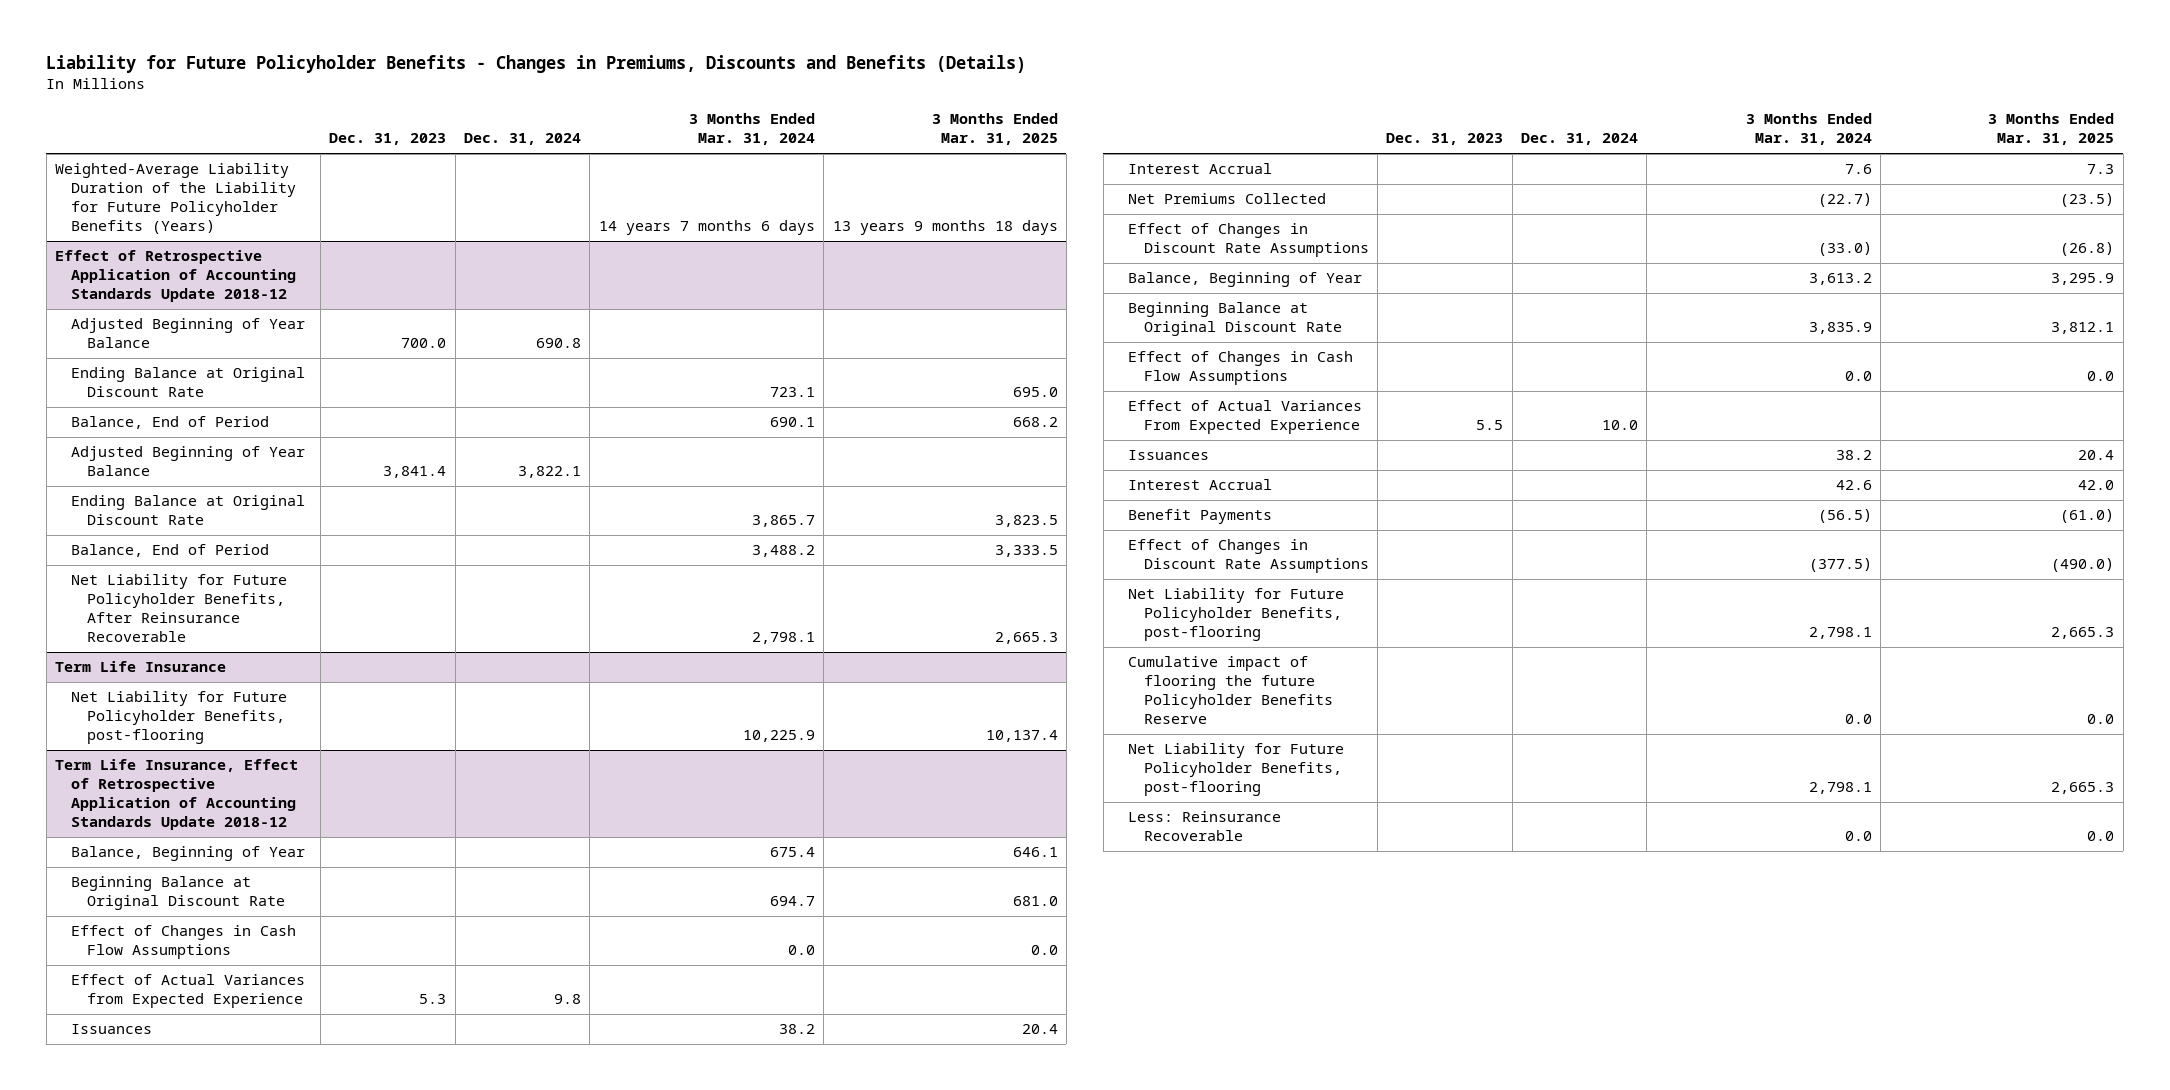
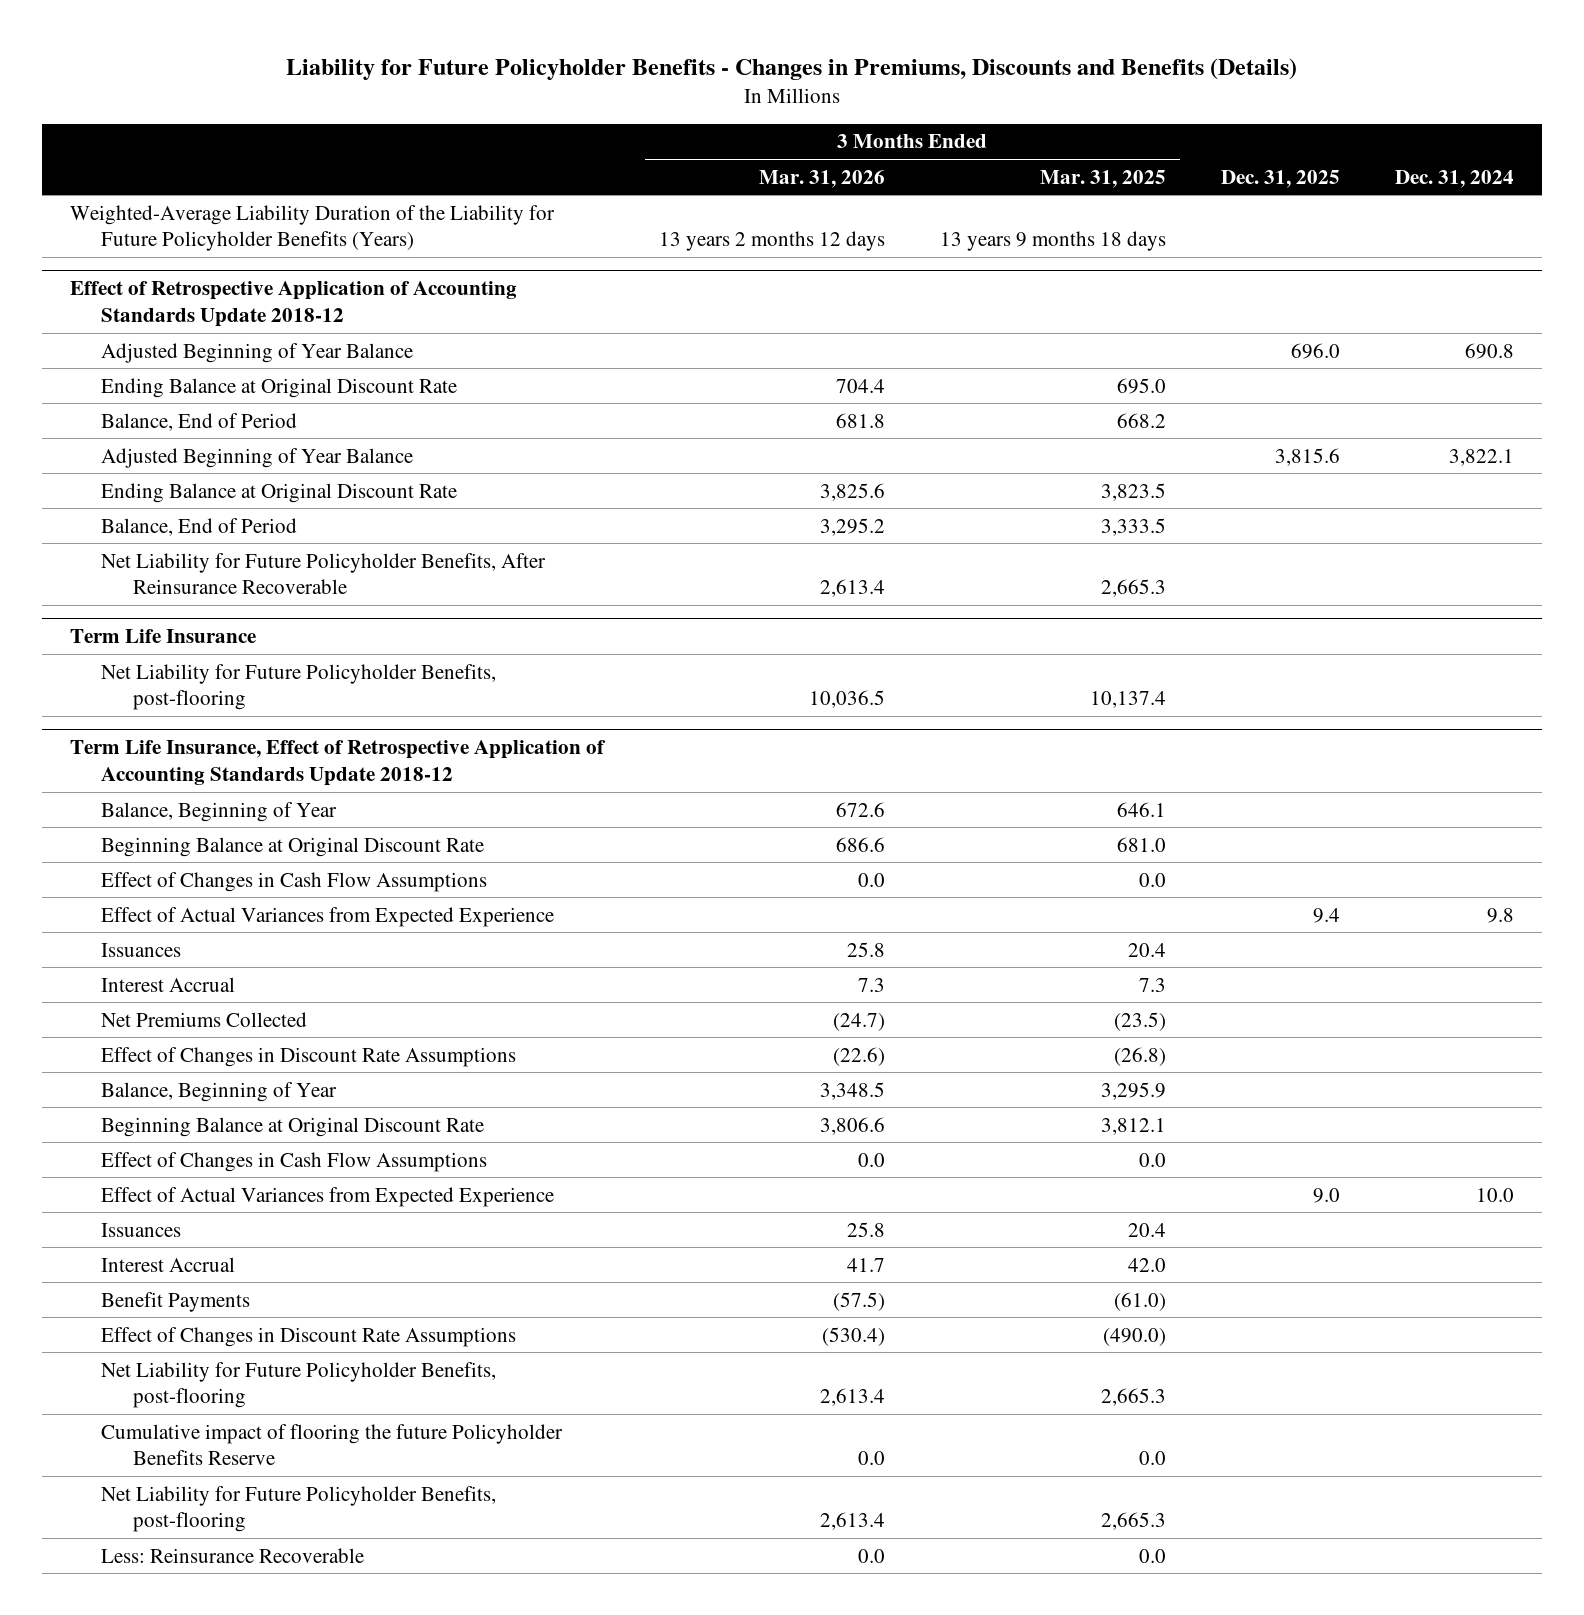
[329,133,447,146] Dec. 31, 2023 -> none
[688,113,815,146] 3 Months Ended Mar. 31, 2024 -> none
none -> [758,169,885,188] Mar. 31, 2026
none -> [1220,169,1340,188] Dec. 31, 2025
[1127,400,1362,435] Effect of Actual Variances From Expected Experience -> [101,1186,555,1207] Effect of Actual Variances from Expected Experience

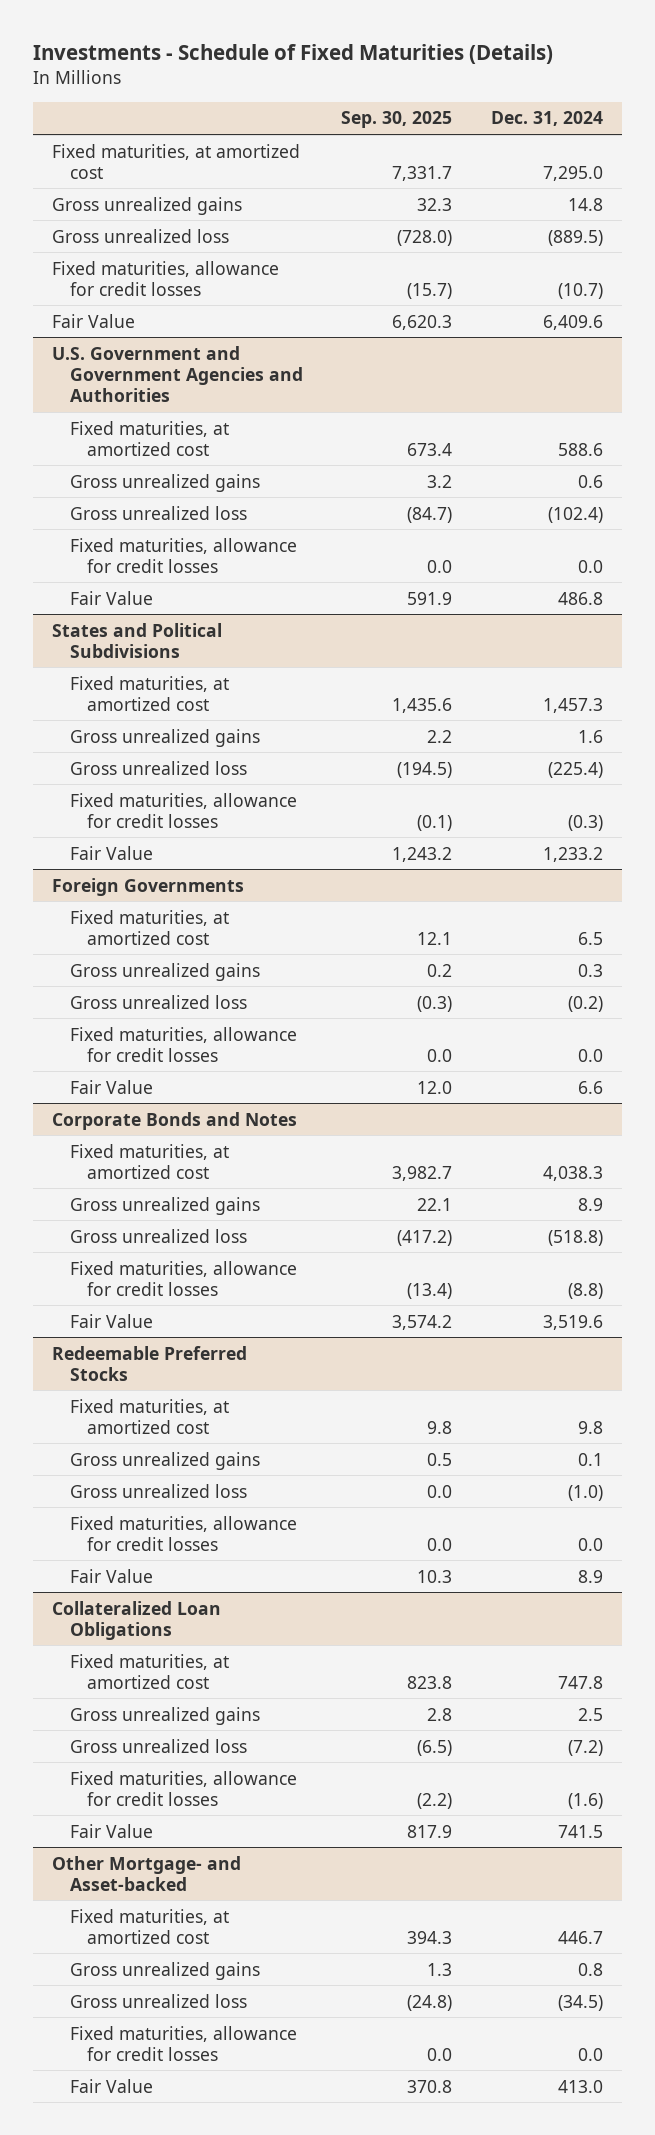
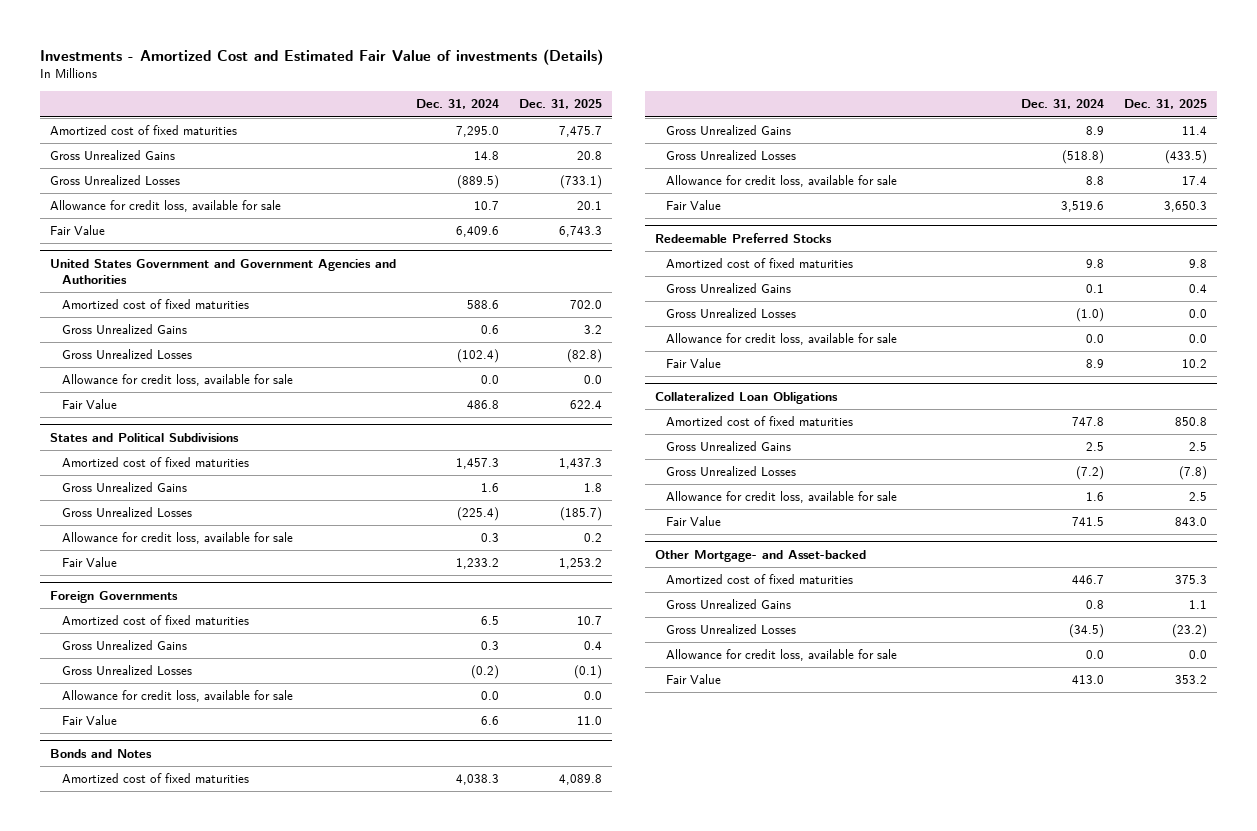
[32,44,553,65] Investments - Schedule of Fixed Maturities (Details) -> [40,48,604,65] Investments - Amortized Cost and Estimated Fair Value of investments (Details)
[341,111,453,129] Sep. 30, 2025 -> none
none -> [519,99,603,110] Dec. 31, 2025
[52,143,301,179] Fixed maturities, at amortized cost -> [50,125,238,136] Amortized cost of fixed maturities
[52,196,243,215] Gross unrealized gains -> [50,150,176,161] Gross Unrealized Gains
[52,228,230,243] Gross unrealized loss -> [50,175,181,186] Gross Unrealized Losses
[52,260,280,296] Fixed maturities, allowance for credit losses -> [50,200,282,213] Allowance for credit loss, available for sale
[557,282,603,299] (10.7) -> [474,201,500,211] 10.7
[52,345,303,402] U.S. Government and Government Agencies and Authorities -> [50,259,397,284] United States Government and Government Agencies and Authorities
[69,420,229,456] Fixed maturities, at amortized cost -> [61,299,249,310] Amortized cost of fixed maturities
[69,473,260,492] Gross unrealized gains -> [61,324,187,335] Gross Unrealized Gains
[69,505,247,520] Gross unrealized loss -> [61,349,192,360] Gross Unrealized Losses
[69,537,297,573] Fixed maturities, allowance for credit losses -> [61,374,293,387] Allowance for credit loss, available for sale
[69,675,229,711] Fixed maturities, at amortized cost -> [61,457,249,468] Amortized cost of fixed maturities
[69,728,260,747] Gross unrealized gains -> [61,482,187,493] Gross Unrealized Gains
[69,760,247,775] Gross unrealized loss -> [61,507,192,518] Gross Unrealized Losses
[69,792,297,828] Fixed maturities, allowance for credit losses -> [61,532,293,545] Allowance for credit loss, available for sale
[567,814,603,831] (0.3) -> [481,533,500,543] 0.3
[69,909,229,945] Fixed maturities, at amortized cost -> [61,615,249,626] Amortized cost of fixed maturities
[69,962,260,981] Gross unrealized gains -> [61,640,187,651] Gross Unrealized Gains
[69,994,247,1009] Gross unrealized loss -> [61,665,192,676] Gross Unrealized Losses
[69,1026,297,1062] Fixed maturities, allowance for credit losses -> [61,690,293,703] Allowance for credit loss, available for sale
[52,1111,298,1130] Corporate Bonds and Notes -> [50,749,153,759] Bonds and Notes
[69,1143,229,1179] Fixed maturities, at amortized cost -> [61,773,249,784] Amortized cost of fixed maturities
[69,1196,260,1215] Gross unrealized gains -> [666,125,792,136] Gross Unrealized Gains
[69,1228,247,1243] Gross unrealized loss -> [666,150,797,161] Gross Unrealized Losses
[69,1260,297,1296] Fixed maturities, allowance for credit losses -> [666,175,898,188] Allowance for credit loss, available for sale
[567,1282,603,1299] (8.8) -> [1085,176,1104,186] 8.8
[69,1398,229,1434] Fixed maturities, at amortized cost -> [666,258,854,269] Amortized cost of fixed maturities
[69,1451,260,1470] Gross unrealized gains -> [666,283,792,294] Gross Unrealized Gains
[69,1483,247,1498] Gross unrealized loss -> [666,308,797,319] Gross Unrealized Losses
[69,1515,297,1551] Fixed maturities, allowance for credit losses -> [666,333,898,346] Allowance for credit loss, available for sale
[69,1653,229,1689] Fixed maturities, at amortized cost -> [666,416,854,427] Amortized cost of fixed maturities
[69,1706,260,1725] Gross unrealized gains -> [666,441,792,452] Gross Unrealized Gains
[69,1738,247,1753] Gross unrealized loss -> [666,466,797,477] Gross Unrealized Losses
[69,1770,297,1806] Fixed maturities, allowance for credit losses -> [666,491,898,504] Allowance for credit loss, available for sale
[567,1792,603,1809] (1.6) -> [1085,492,1104,502] 1.6
[69,1908,229,1944] Fixed maturities, at amortized cost -> [666,574,854,585] Amortized cost of fixed maturities
[69,1961,260,1980] Gross unrealized gains -> [666,599,792,610] Gross Unrealized Gains
[69,1993,247,2008] Gross unrealized loss -> [666,624,797,635] Gross Unrealized Losses
[69,2025,297,2061] Fixed maturities, allowance for credit losses -> [666,649,898,662] Allowance for credit loss, available for sale

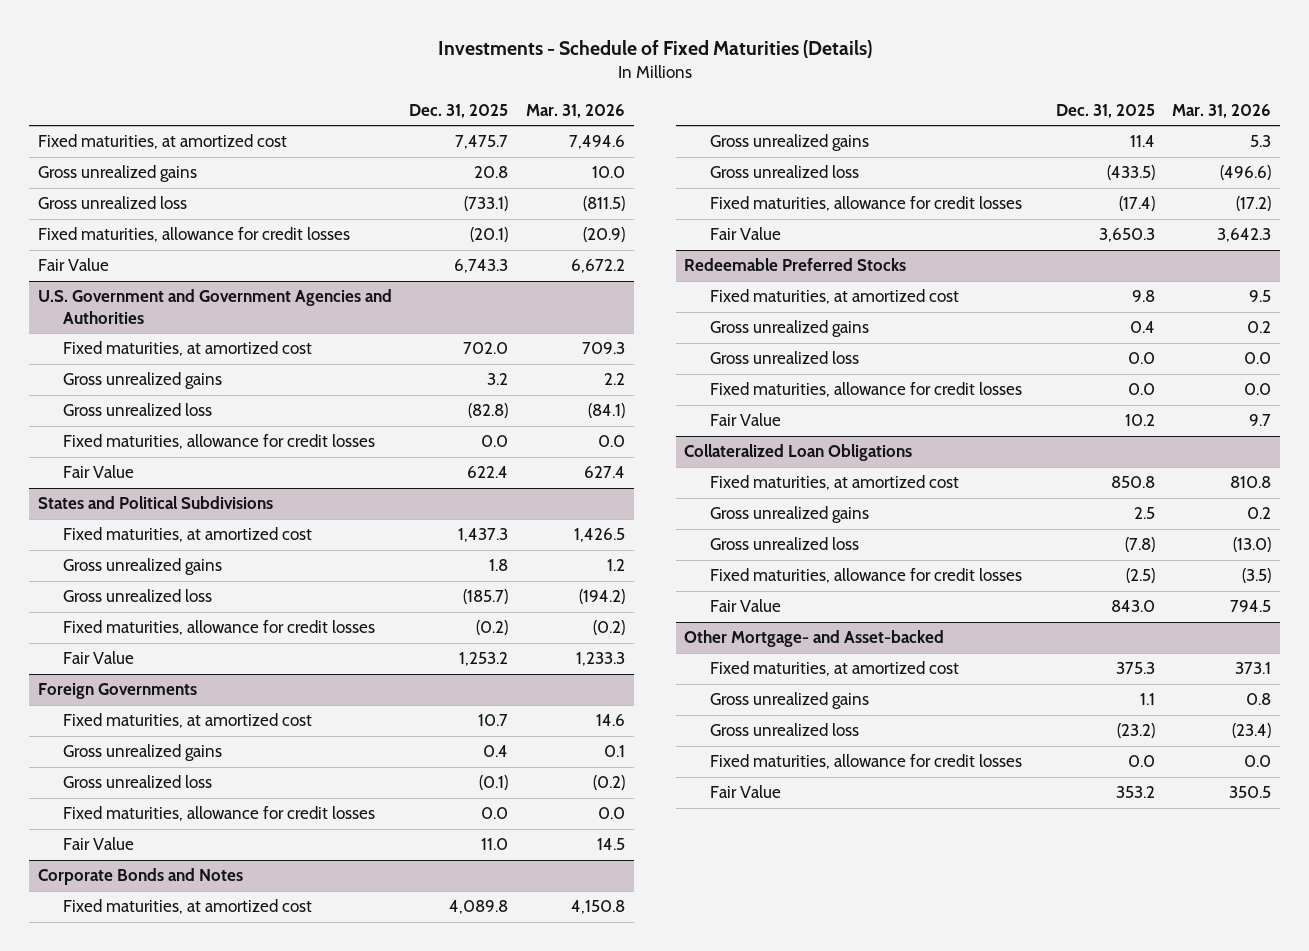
[40,48,604,65] Investments - Amortized Cost and Estimated Fair Value of investments (Details) -> [437,40,872,59] Investments - Schedule of Fixed Maturities (Details)
[416,99,500,110] Dec. 31, 2024 -> none
none -> [525,104,625,119] Mar. 31, 2026
[50,125,238,136] Amortized cost of fixed maturities -> [37,134,287,150] Fixed maturities, at amortized cost
[50,150,176,161] Gross Unrealized Gains -> [37,165,197,183] Gross unrealized gains
[50,175,181,186] Gross Unrealized Losses -> [37,196,187,210] Gross unrealized loss
[50,200,282,213] Allowance for credit loss, available for sale -> [37,227,350,243] Fixed maturities, allowance for credit losses
[577,201,603,211] 20.1 -> [470,227,509,243] (20.1)
[50,259,397,284] United States Government and Government Agencies and Authorities -> [37,289,392,325] U.S. Government and Government Agencies and Authorities
[61,299,249,310] Amortized cost of fixed maturities -> [62,341,312,357] Fixed maturities, at amortized cost
[61,324,187,335] Gross Unrealized Gains -> [62,372,222,390] Gross unrealized gains
[61,349,192,360] Gross Unrealized Losses -> [62,403,212,417] Gross unrealized loss
[61,374,293,387] Allowance for credit loss, available for sale -> [62,434,375,450] Fixed maturities, allowance for credit losses
[61,457,249,468] Amortized cost of fixed maturities -> [62,527,312,543] Fixed maturities, at amortized cost
[61,482,187,493] Gross Unrealized Gains -> [62,558,222,576] Gross unrealized gains
[61,507,192,518] Gross Unrealized Losses -> [62,589,212,603] Gross unrealized loss
[61,532,293,545] Allowance for credit loss, available for sale -> [62,620,375,636] Fixed maturities, allowance for credit losses
[584,533,603,543] 0.2 -> [476,620,509,636] (0.2)
[61,615,249,626] Amortized cost of fixed maturities -> [62,713,312,729] Fixed maturities, at amortized cost
[61,640,187,651] Gross Unrealized Gains -> [62,744,222,762] Gross unrealized gains
[61,665,192,676] Gross Unrealized Losses -> [62,775,212,789] Gross unrealized loss
[61,690,293,703] Allowance for credit loss, available for sale -> [62,806,375,822] Fixed maturities, allowance for credit losses
[50,749,153,759] Bonds and Notes -> [37,868,243,886] Corporate Bonds and Notes
[61,773,249,784] Amortized cost of fixed maturities -> [62,899,312,915] Fixed maturities, at amortized cost
[666,125,792,136] Gross Unrealized Gains -> [709,134,869,152] Gross unrealized gains
[666,150,797,161] Gross Unrealized Losses -> [709,165,859,179] Gross unrealized loss
[666,175,898,188] Allowance for credit loss, available for sale -> [709,196,1022,212] Fixed maturities, allowance for credit losses
[1181,176,1207,186] 17.4 -> [1118,196,1155,212] (17.4)
[666,258,854,269] Amortized cost of fixed maturities -> [709,289,959,305] Fixed maturities, at amortized cost
[666,283,792,294] Gross Unrealized Gains -> [709,320,869,338] Gross unrealized gains
[666,308,797,319] Gross Unrealized Losses -> [709,351,859,365] Gross unrealized loss
[666,333,898,346] Allowance for credit loss, available for sale -> [709,382,1022,398] Fixed maturities, allowance for credit losses
[666,416,854,427] Amortized cost of fixed maturities -> [709,475,959,491] Fixed maturities, at amortized cost
[666,441,792,452] Gross Unrealized Gains -> [709,506,869,524] Gross unrealized gains
[666,466,797,477] Gross Unrealized Losses -> [709,537,859,551] Gross unrealized loss
[666,491,898,504] Allowance for credit loss, available for sale -> [709,568,1022,584] Fixed maturities, allowance for credit losses
[1188,492,1207,502] 2.5 -> [1125,568,1155,584] (2.5)
[666,574,854,585] Amortized cost of fixed maturities -> [709,661,959,677] Fixed maturities, at amortized cost
[666,599,792,610] Gross Unrealized Gains -> [709,692,869,710] Gross unrealized gains
[666,624,797,635] Gross Unrealized Losses -> [709,723,859,737] Gross unrealized loss
[666,649,898,662] Allowance for credit loss, available for sale -> [709,754,1022,770] Fixed maturities, allowance for credit losses

